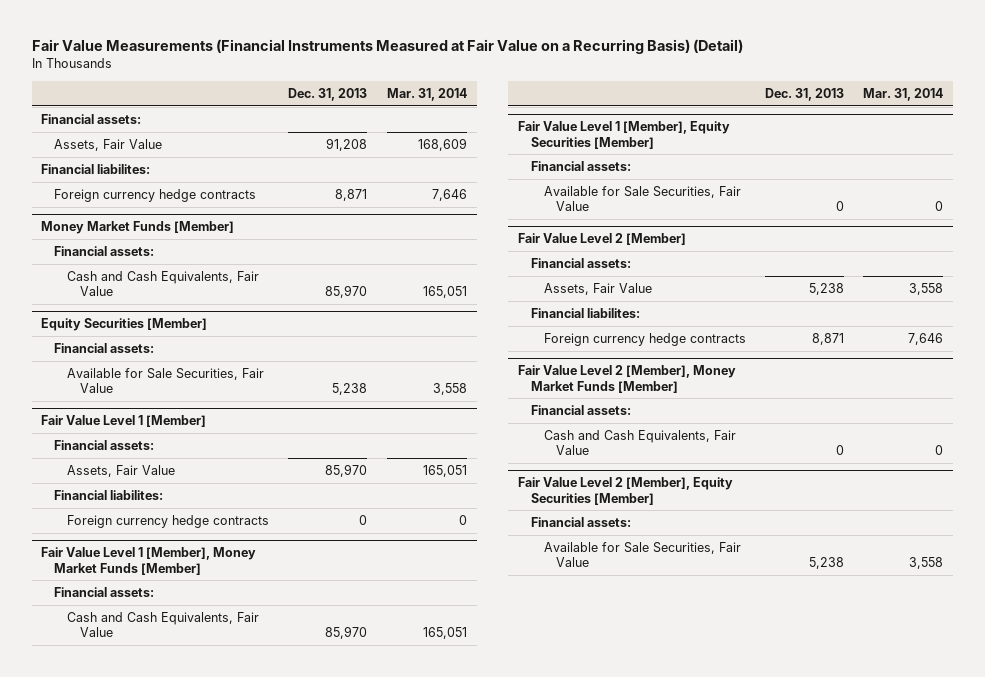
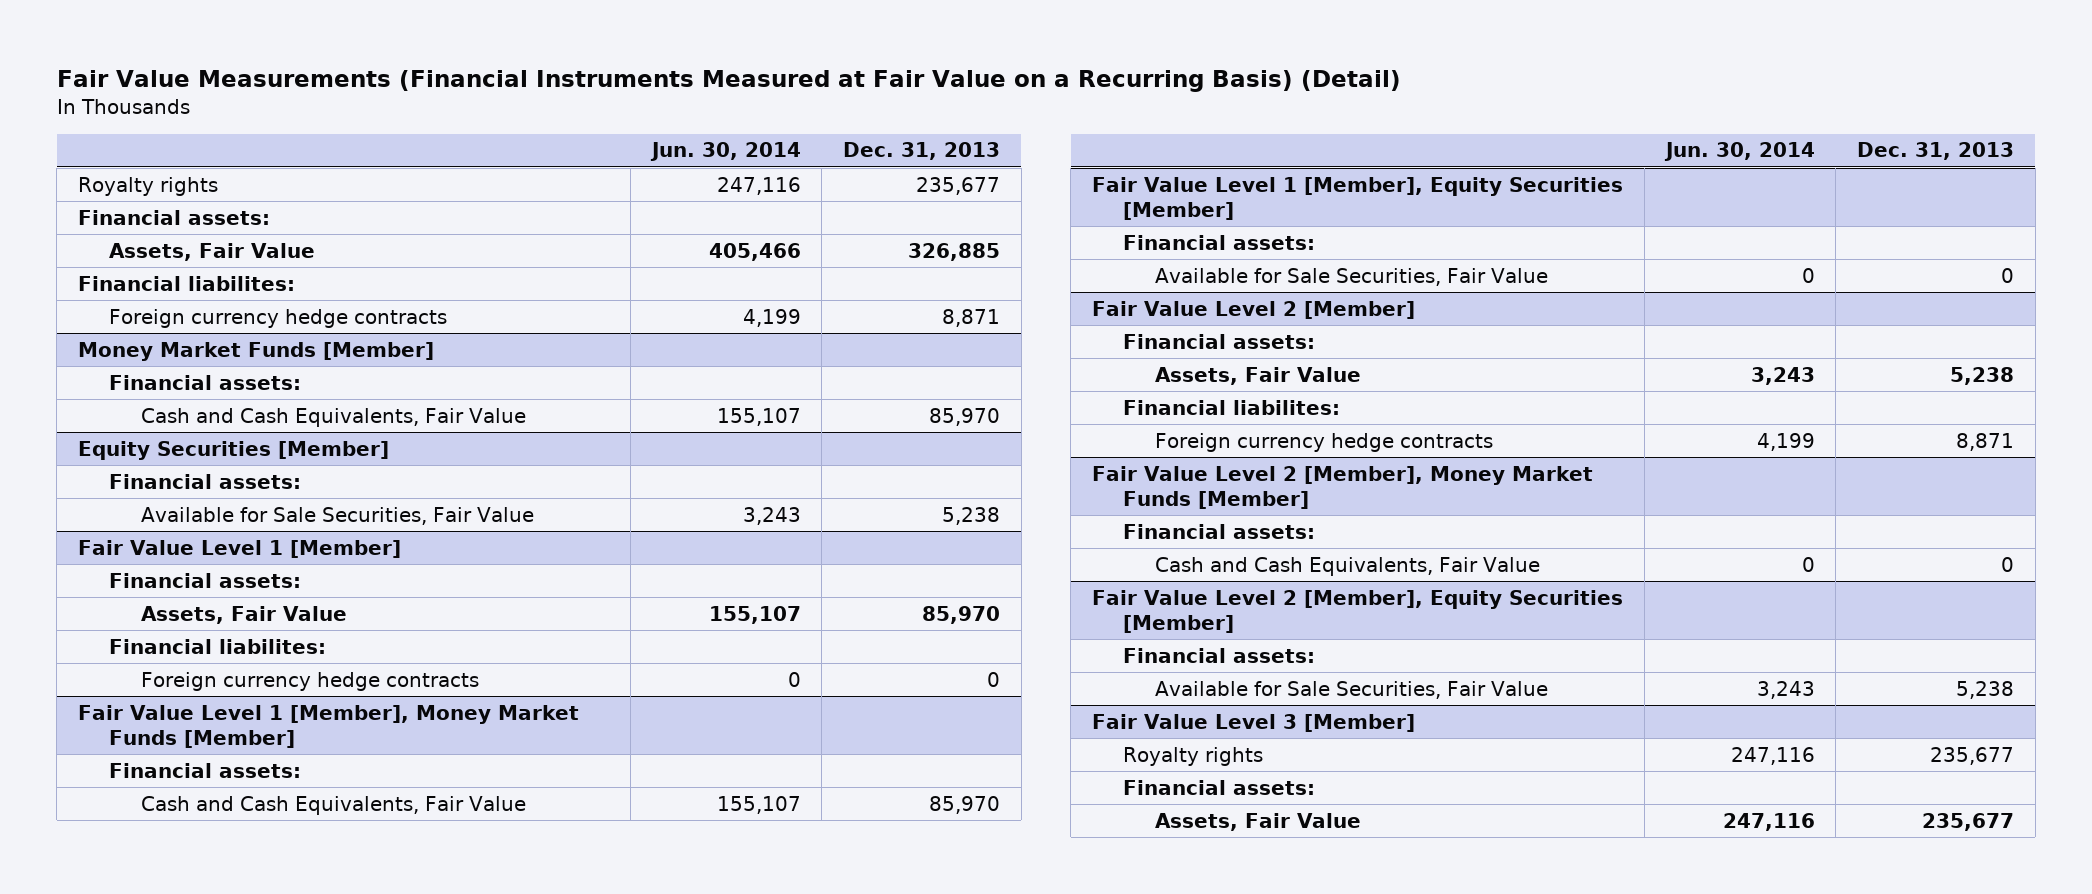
[386,87,467,101] Mar. 31, 2014 -> none
none -> [649,142,801,162] Jun. 30, 2014
none -> [77,176,218,196] Royalty rights
[326,137,368,151] 91,208 -> [908,242,1001,261] 326,885
none -> [1092,713,1416,732] Fair Value Level 3 [Member]
none -> [1123,746,1264,766] Royalty rights
none -> [1123,779,1316,795] Financial assets:
none -> [1154,812,1361,831] Assets, Fair Value

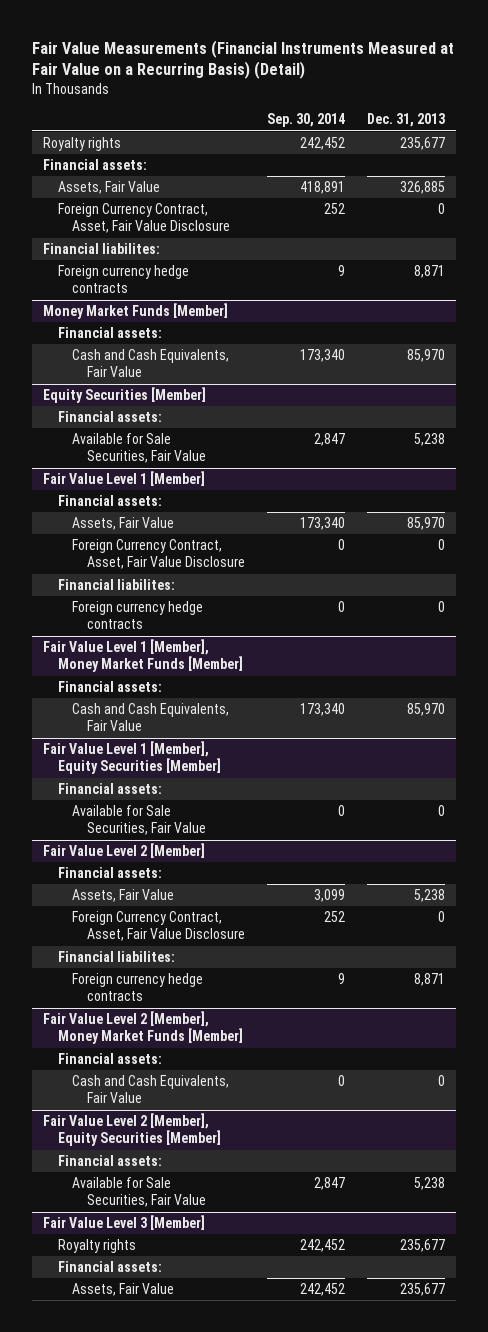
[649,142,801,162] Jun. 30, 2014 -> none
none -> [266,113,345,128] Sep. 30, 2014
none -> [57,203,231,234] Foreign Currency Contract, Asset, Fair Value Disclosure
none -> [72,539,245,570] Foreign Currency Contract, Asset, Fair Value Disclosure
none -> [72,911,245,942] Foreign Currency Contract, Asset, Fair Value Disclosure

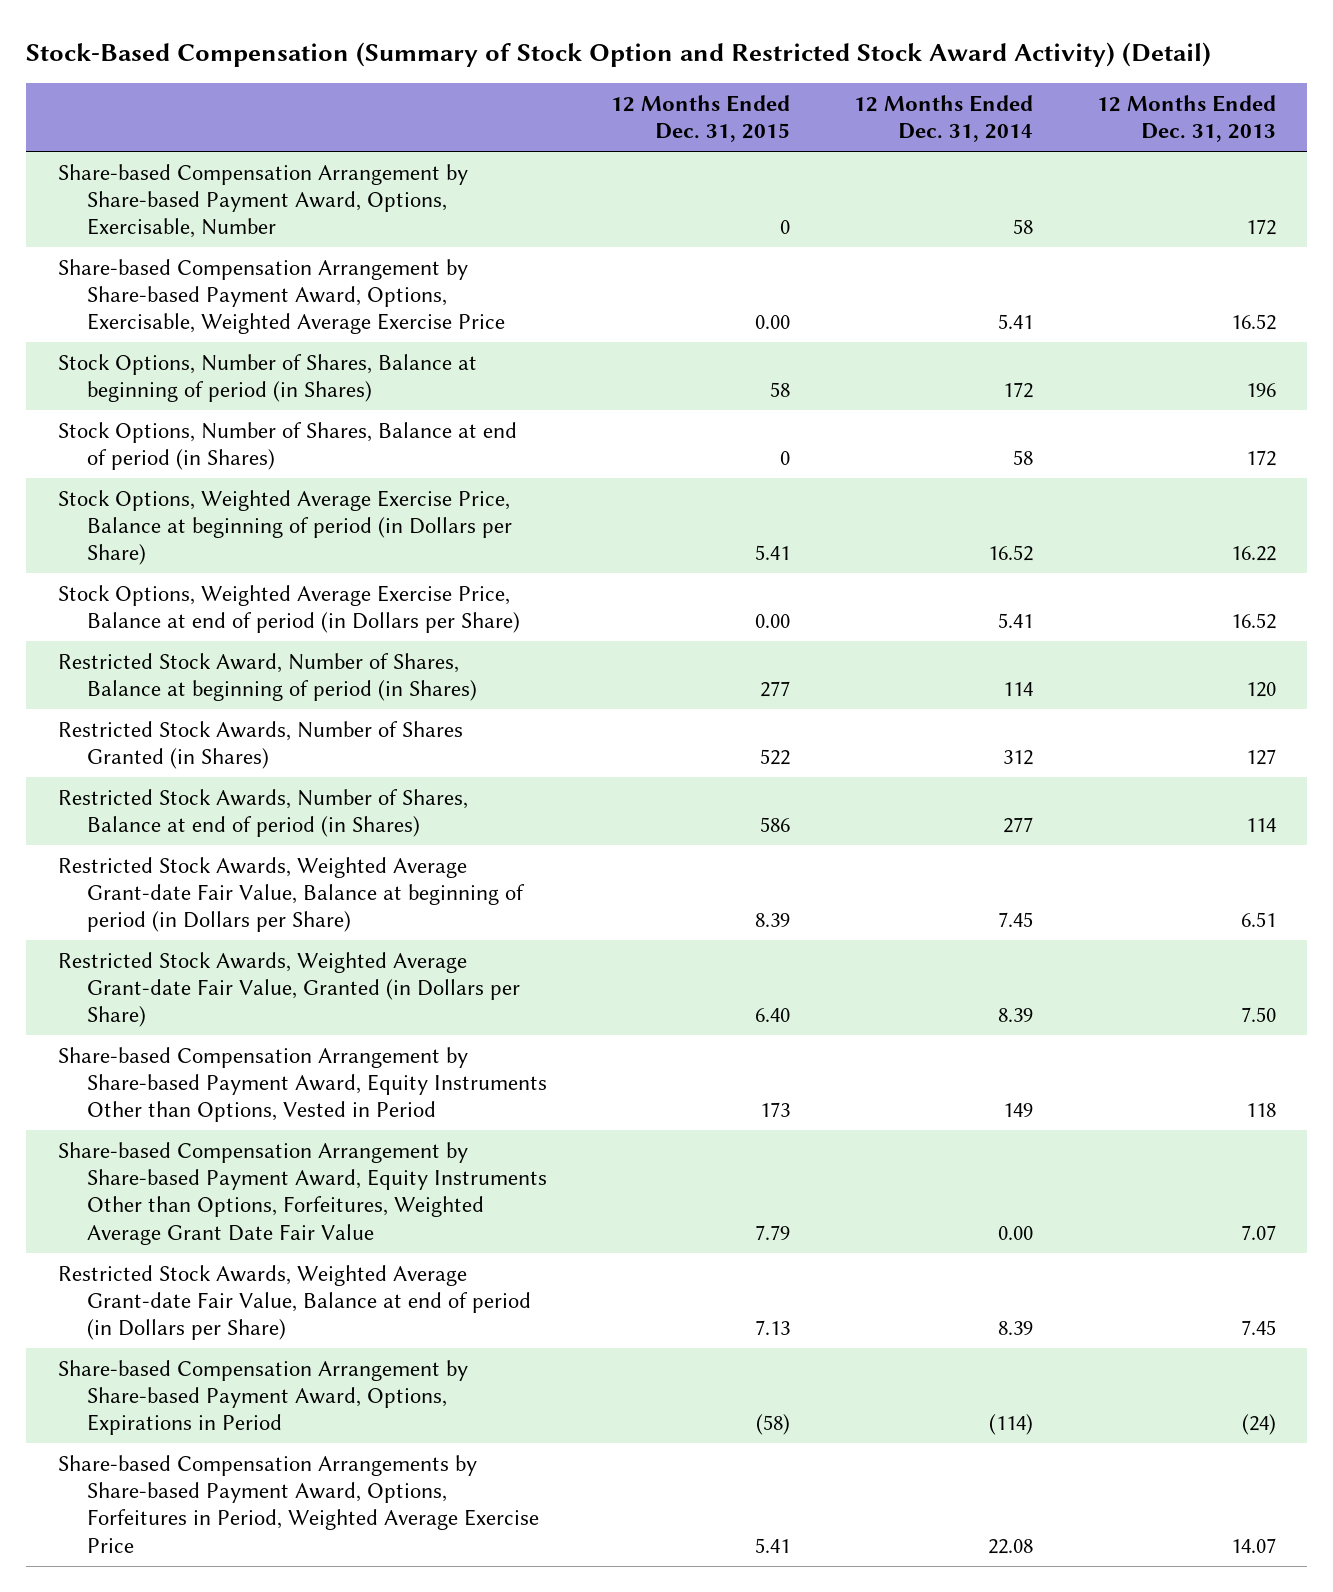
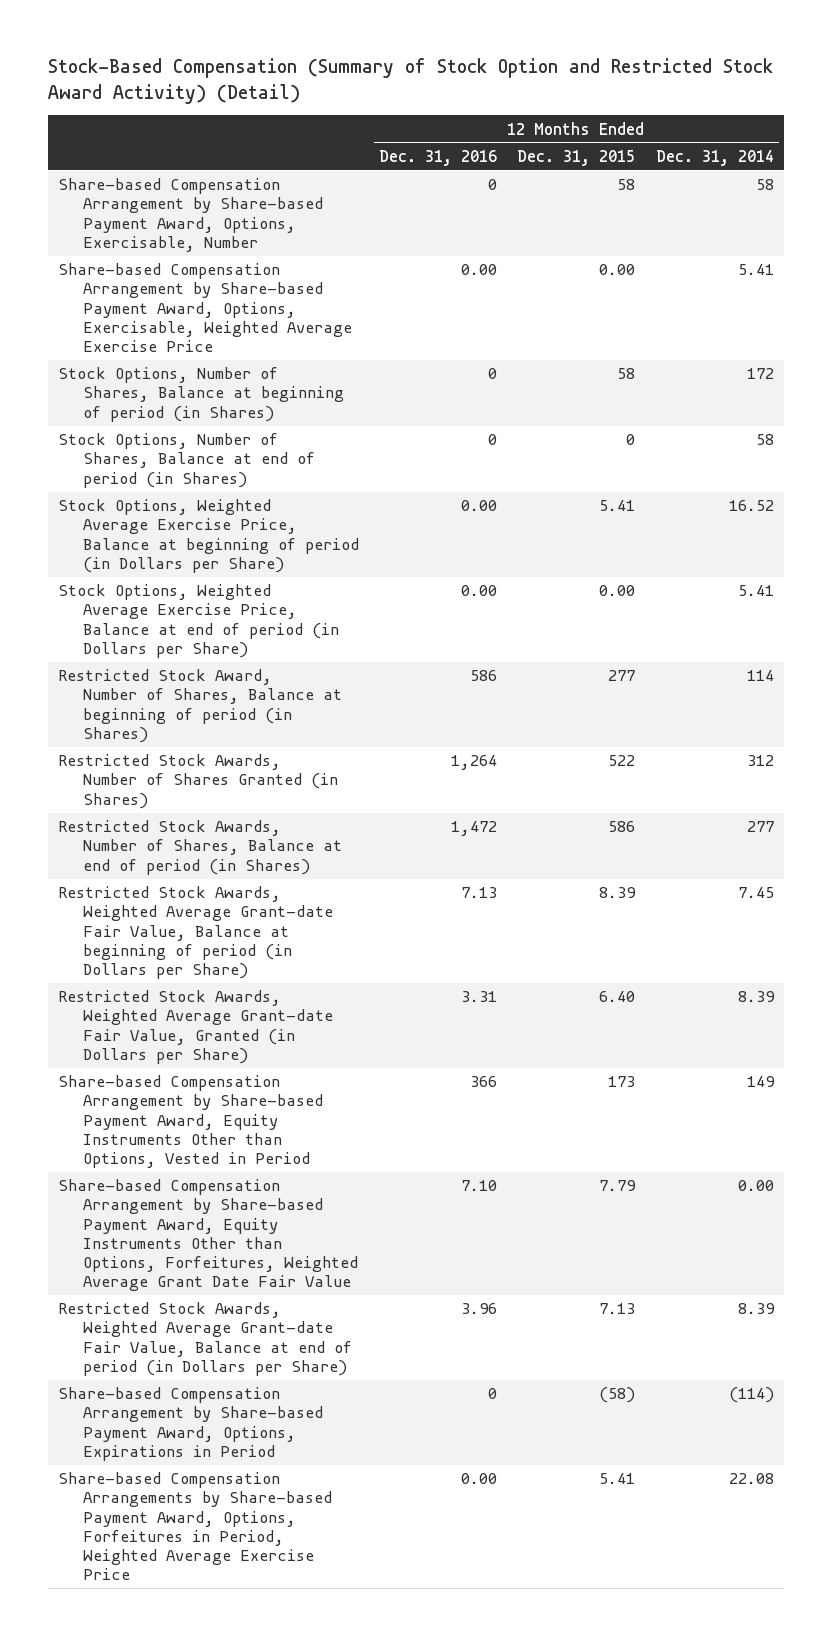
[1096,94,1276,143] 12 Months Ended Dec. 31, 2013 -> none
none -> [379,149,498,166] Dec. 31, 2016
[780,220,791,235] 0 -> [617,179,636,191] 58

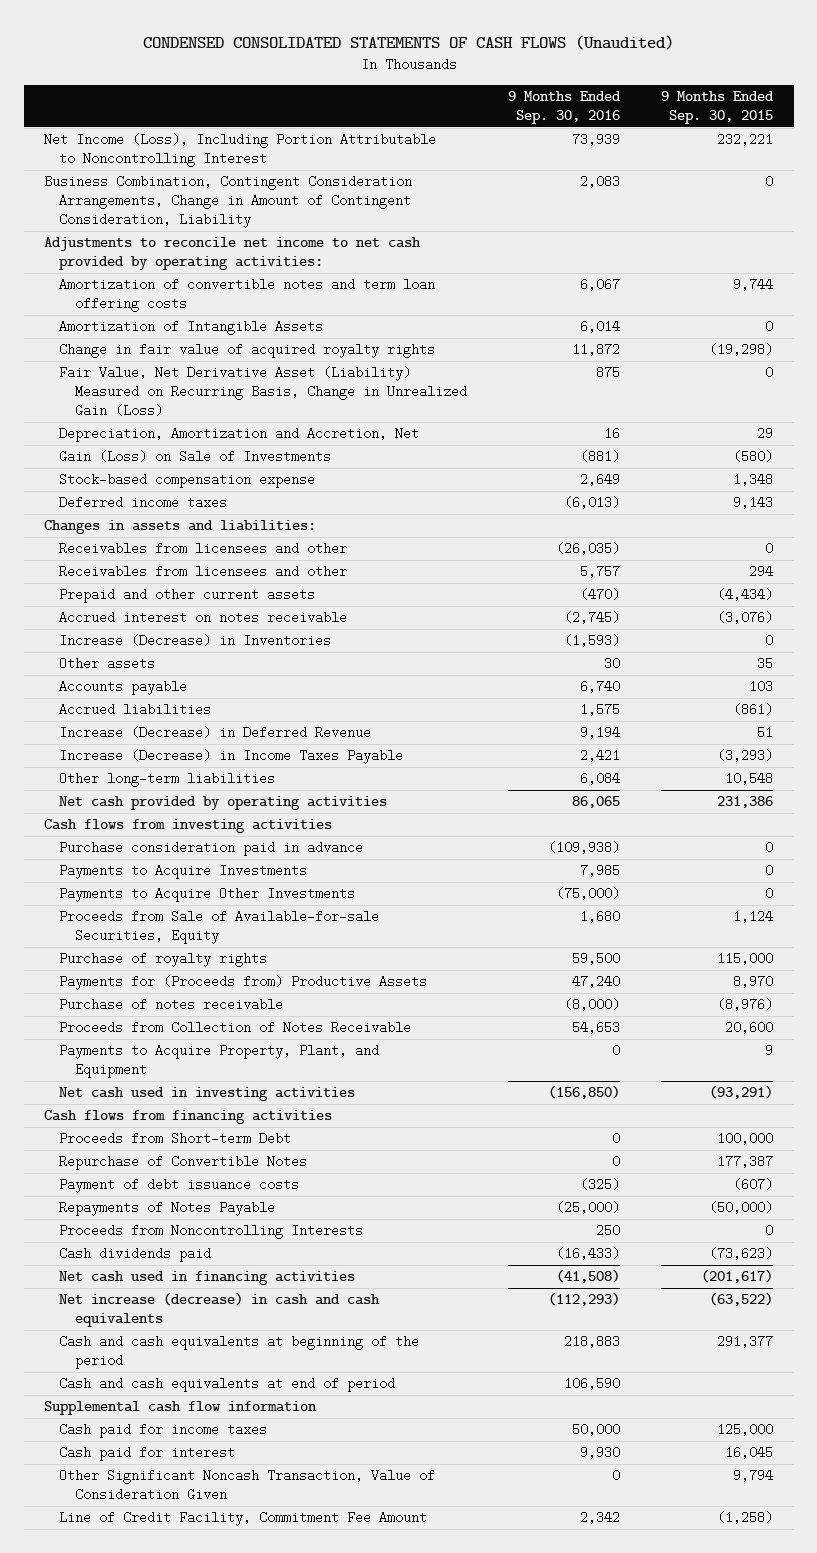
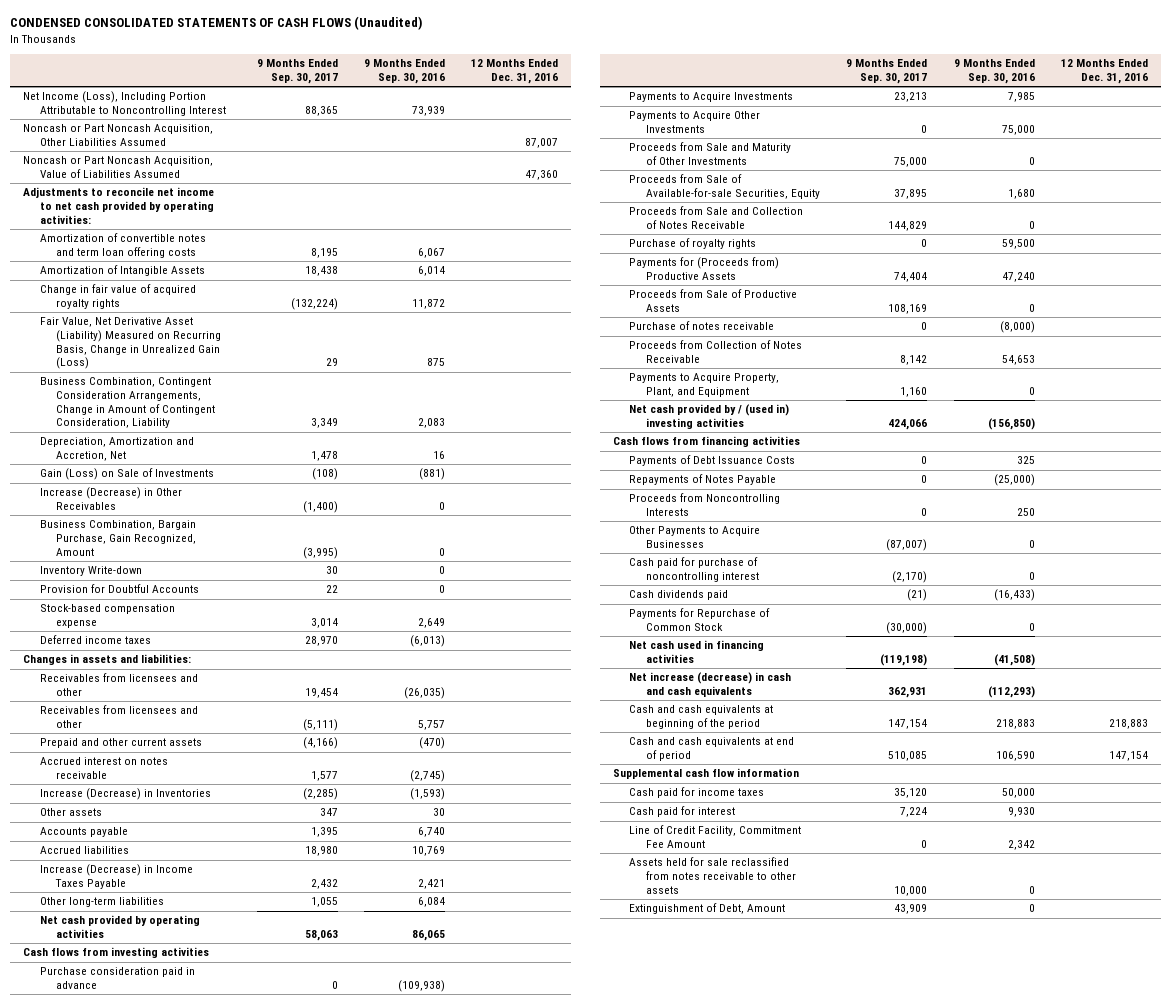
[661,91,775,125] 9 Months Ended Sep. 30, 2015 -> none
none -> [256,59,338,85] 9 Months Ended Sep. 30, 2017
none -> [471,59,559,85] 12 Months Ended Dec. 31, 2016
none -> [23,124,214,147] Noncash or Part Noncash Acquisition, Other Liabilities Assumed
none -> [23,156,214,179] Noncash or Part Noncash Acquisition, Value of Liabilities Assumed
[44,175,413,228] Business Combination, Contingent Consideration Arrangements, Change in Amount of Contingent Consideration, Liability -> [39,377,216,429] Business Combination, Contingent Consideration Arrangements, Change in Amount of Contingent Consideration, Liability
none -> [39,487,182,511] Increase (Decrease) in Other Receivables
none -> [39,520,197,556] Business Combination, Bargain Purchase, Gain Recognized, Amount
none -> [39,566,142,577] Inventory Write-down
none -> [39,584,199,594] Provision for Doubtful Accounts
[59,726,372,740] Increase (Decrease) in Deferred Revenue -> none
[579,703,620,717] 1,575 -> [411,846,445,857] 10,769
[555,887,620,901] (75,000) -> [1001,125,1035,136] 75,000
none -> [629,142,792,166] Proceeds from Sale and Maturity of Other Investments
none -> [629,206,804,230] Proceeds from Sale and Collection of Notes Receivable
none -> [629,289,798,313] Proceeds from Sale of Productive Assets
[59,1087,356,1102] Net cash used in investing activities -> [629,404,790,430] Net cash provided by / (used in) investing activities
[59,1132,292,1146] Proceeds from Short-term Debt -> none
[59,1155,308,1171] Repurchase of Convertible Notes -> none
[59,1178,300,1194] Payment of debt issuance costs -> [629,455,796,467] Payments of Debt Issuance Costs
[579,1178,620,1192] (325) -> [1016,456,1035,465] 325
none -> [629,526,761,549] Other Payments to Acquire Businesses
none -> [629,557,759,583] Cash paid for purchase of noncontrolling interest
none -> [629,608,771,632] Payments for Repurchase of Common Stock
[59,1469,436,1502] Other Significant Noncash Transaction, Value of Consideration Given -> none
none -> [629,857,796,894] Assets held for sale reclassified from notes receivable to other assets
none -> [629,903,786,915] Extinguishment of Debt, Amount

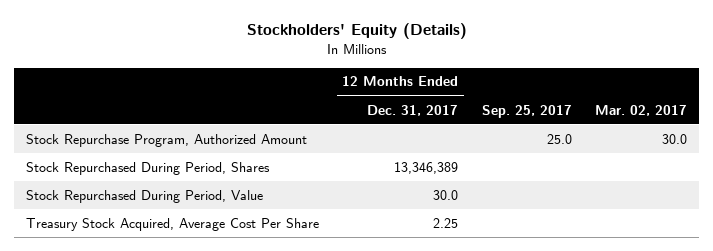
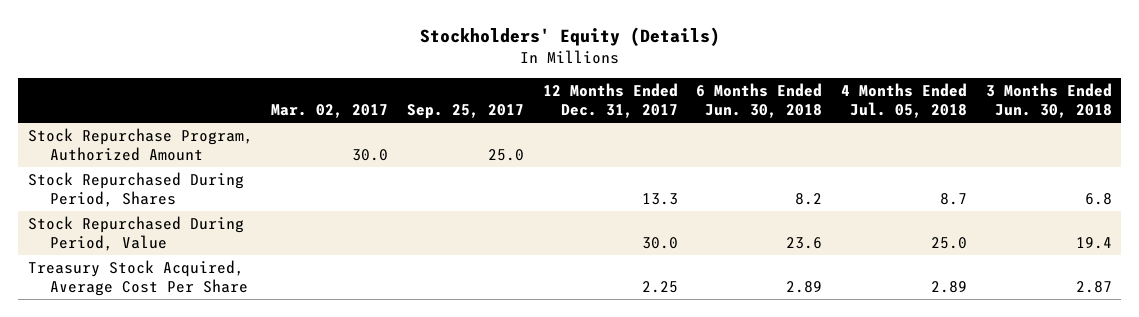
none -> [696,82,823,119] 6 Months Ended Jun. 30, 2018
none -> [841,82,968,119] 4 Months Ended Jul. 05, 2018
none -> [985,82,1112,119] 3 Months Ended Jun. 30, 2018
[394,161,459,174] 13,346,389 -> [641,193,678,206] 13.3

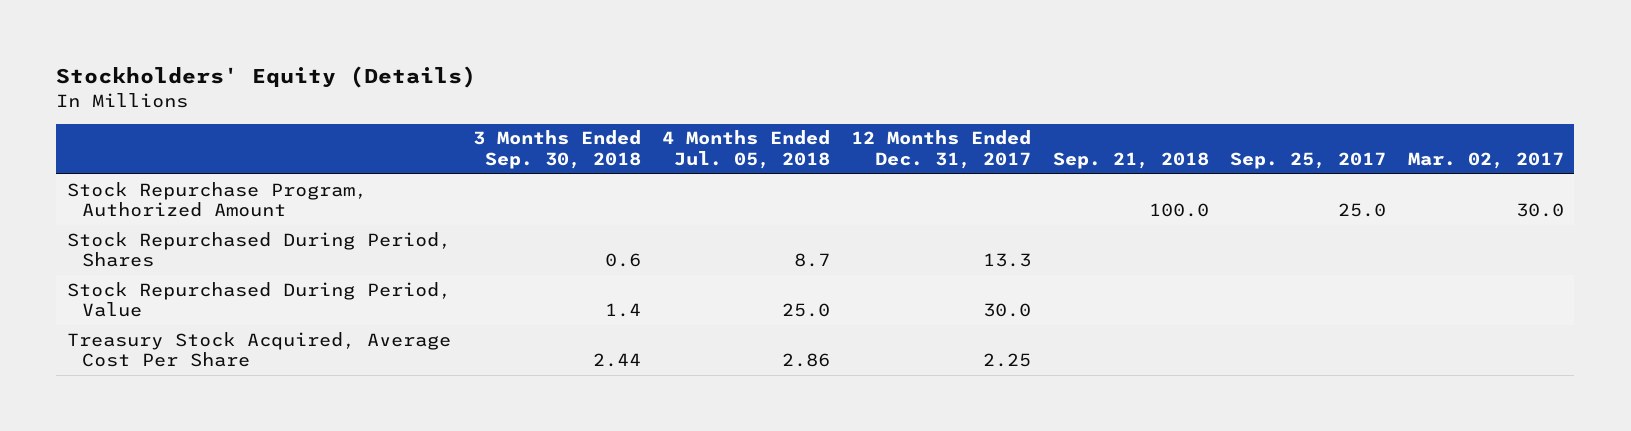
[696,82,823,119] 6 Months Ended Jun. 30, 2018 -> none
[985,82,1112,119] 3 Months Ended Jun. 30, 2018 -> none
none -> [472,130,641,170] 3 Months Ended Sep. 30, 2018
none -> [1052,152,1209,170] Sep. 21, 2018
[931,281,968,294] 2.89 -> [781,353,830,368] 2.86

